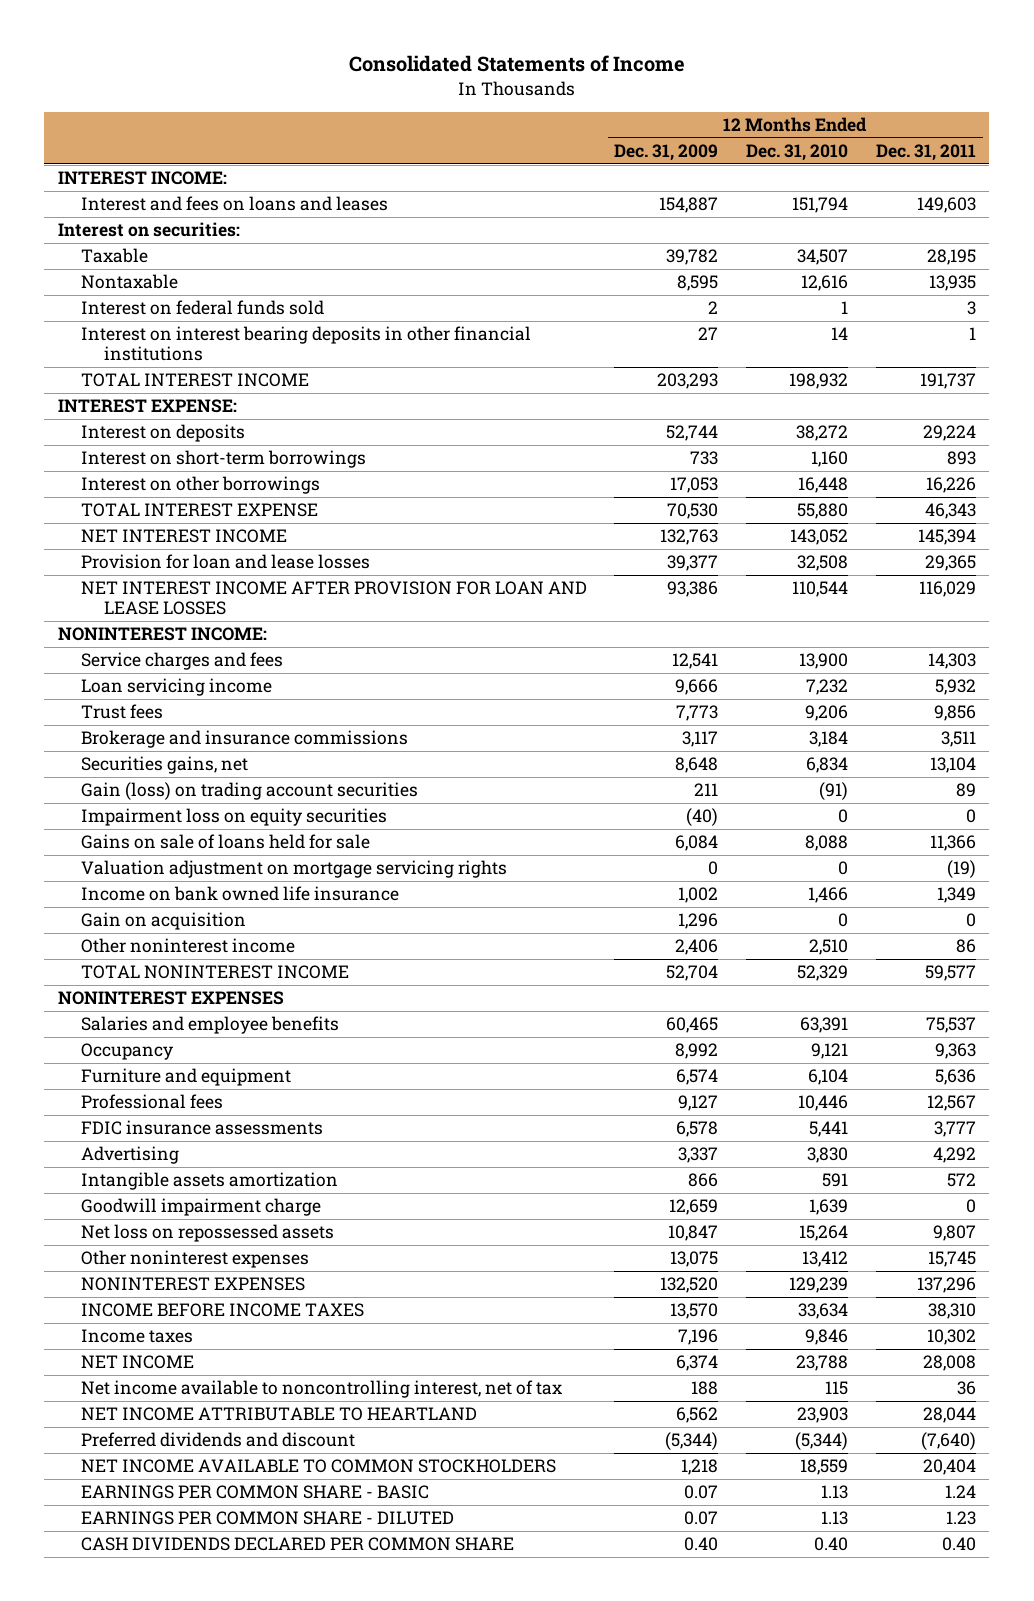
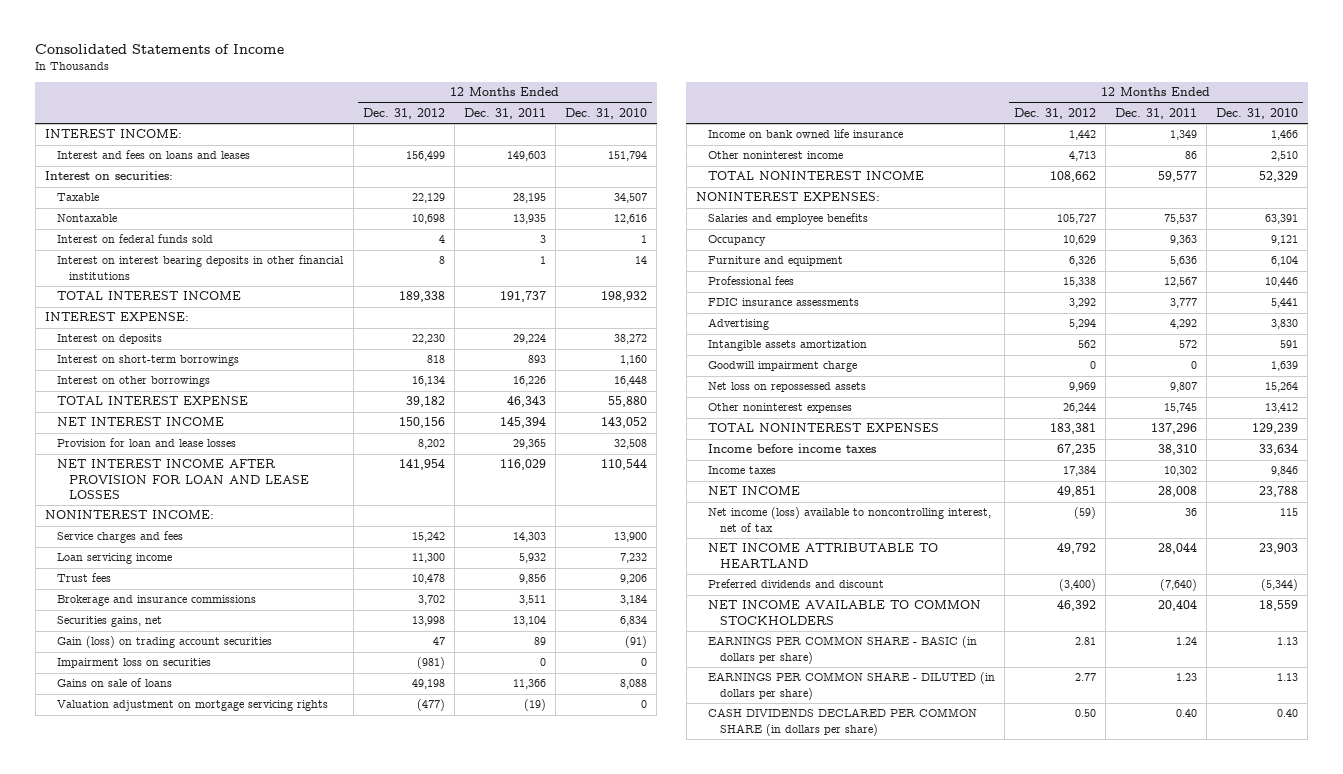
[614,144,719,162] Dec. 31, 2009 -> none
none -> [363,107,446,119] Dec. 31, 2012
[80,808,387,827] Impairment loss on equity securities -> [56,658,211,669] Impairment loss on securities
[80,834,370,850] Gains on sale of loans held for sale -> [56,678,172,688] Gains on sale of loans
[80,912,246,931] Gain on acquisition -> none
[58,991,285,1006] NONINTEREST EXPENSES -> [695,192,880,202] NONINTEREST EXPENSES:
[80,1277,305,1292] NONINTEREST EXPENSES -> [708,423,940,433] TOTAL NONINTEREST EXPENSES
[80,1303,364,1318] INCOME BEFORE INCOME TAXES -> [708,444,877,454] Income before income taxes
[80,1380,562,1399] Net income available to noncontrolling interest, net of tax -> [708,507,992,532] Net income (loss) available to noncontrolling interest, net of tax
[80,1485,429,1500] EARNINGS PER COMMON SHARE - BASIC -> [708,636,978,664] EARNINGS PER COMMON SHARE - BASIC (in dollars per share)
[80,1511,454,1526] EARNINGS PER COMMON SHARE - DILUTED -> [708,672,996,700] EARNINGS PER COMMON SHARE - DILUTED (in dollars per share)
[80,1537,514,1552] CASH DIVIDENDS DECLARED PER COMMON SHARE -> [708,708,978,736] CASH DIVIDENDS DECLARED PER COMMON SHARE (in dollars per share)

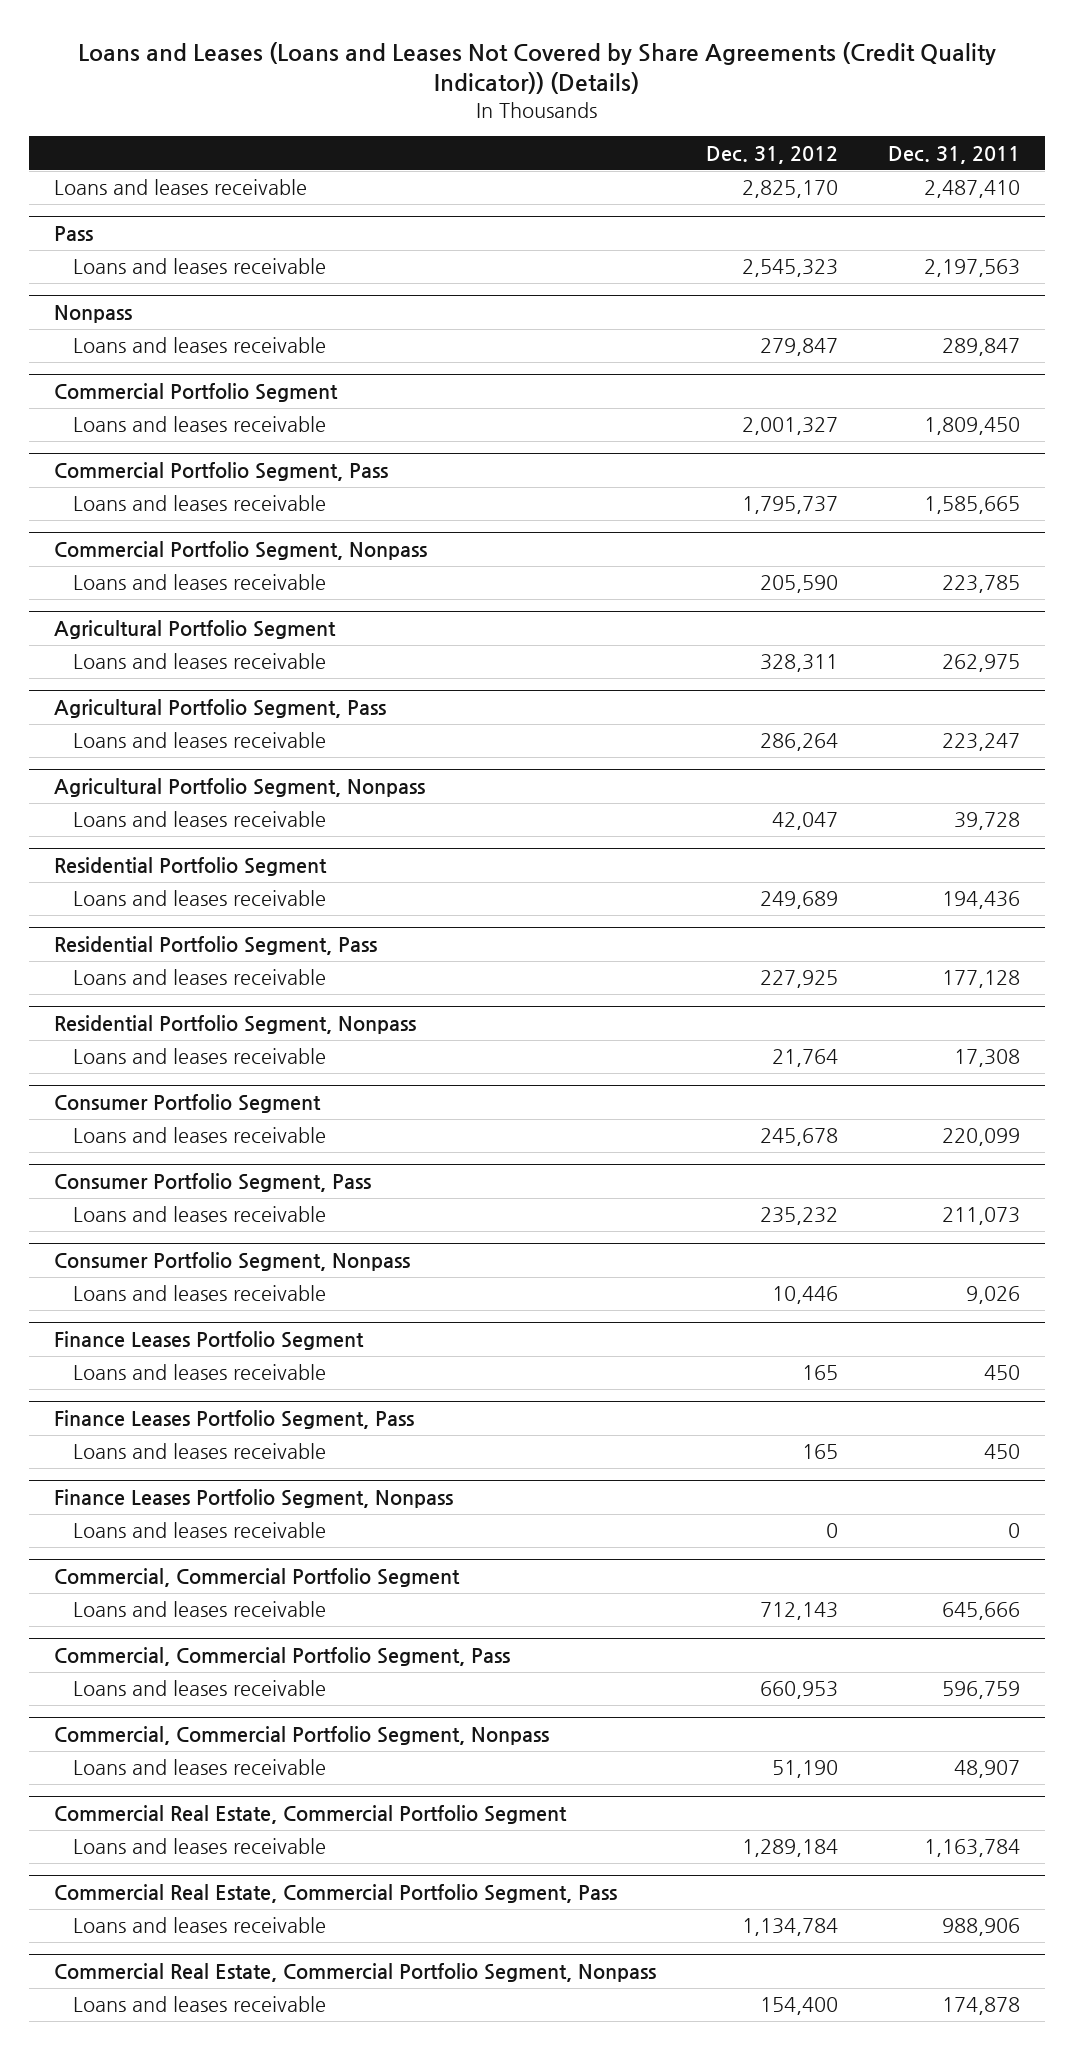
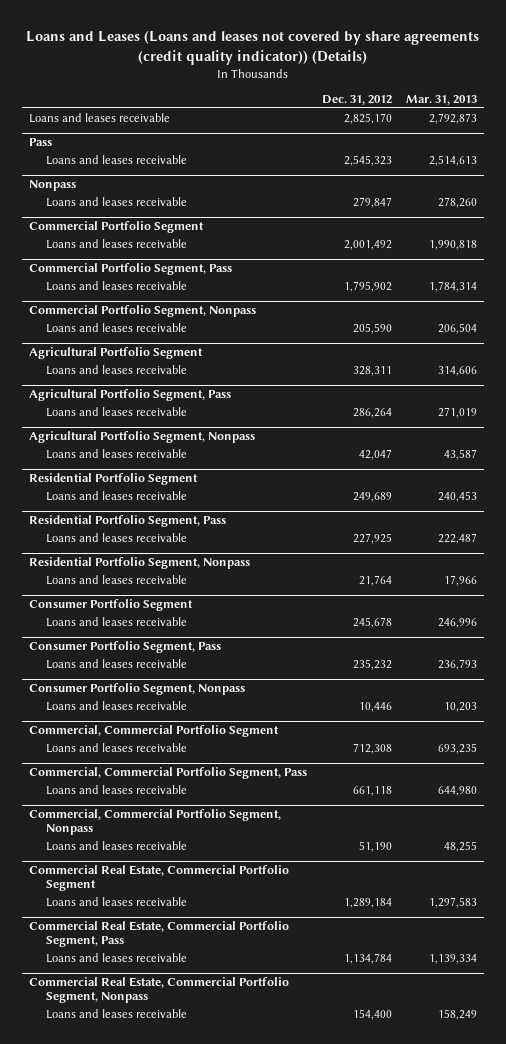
[77,41,996,95] Loans and Leases (Loans and Leases Not Covered by Share Agreements (Credit Quality Indicator)) (Details) -> [26,30,480,65] Loans and Leases (Loans and leases not covered by share agreements (credit quality indicator)) (Details)
[887,145,1020,164] Dec. 31, 2011 -> none
none -> [406,94,478,105] Mar. 31, 2013
[741,417,838,436] 2,001,327 -> [343,239,392,250] 2,001,492
[741,496,838,515] 1,795,737 -> [343,280,392,292] 1,795,902
[53,1331,364,1351] Finance Leases Portfolio Segment -> none
[72,1364,326,1381] Loans and leases receivable -> none
[53,1410,414,1430] Finance Leases Portfolio Segment, Pass -> none
[72,1443,326,1460] Loans and leases receivable -> none
[53,1489,453,1509] Finance Leases Portfolio Segment, Nonpass -> none
[72,1522,326,1539] Loans and leases receivable -> none
[759,1602,838,1621] 712,143 -> [352,742,392,754] 712,308
[759,1681,838,1700] 660,953 -> [352,785,392,796] 661,118

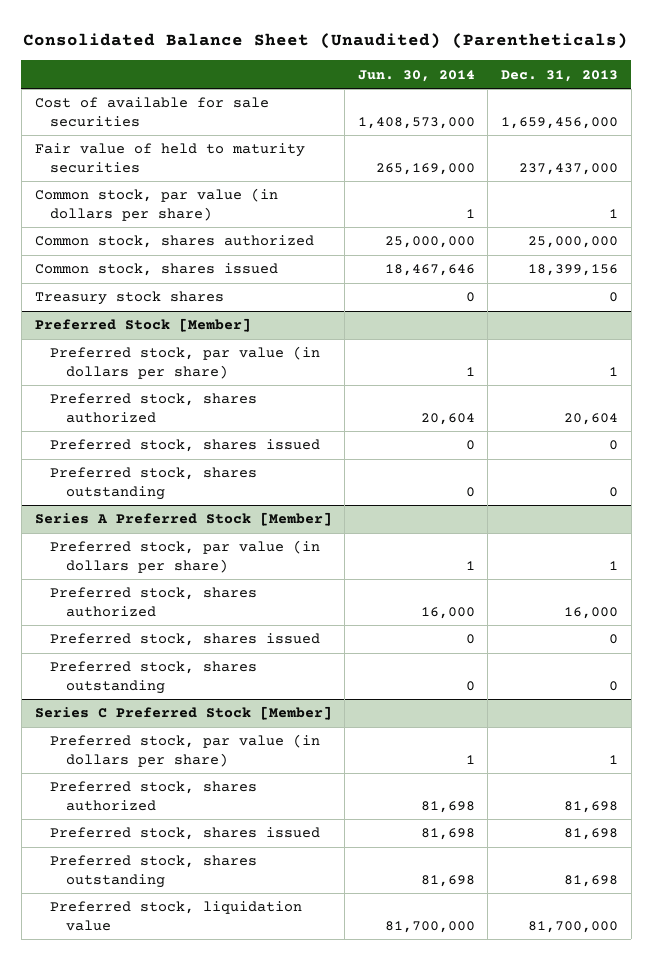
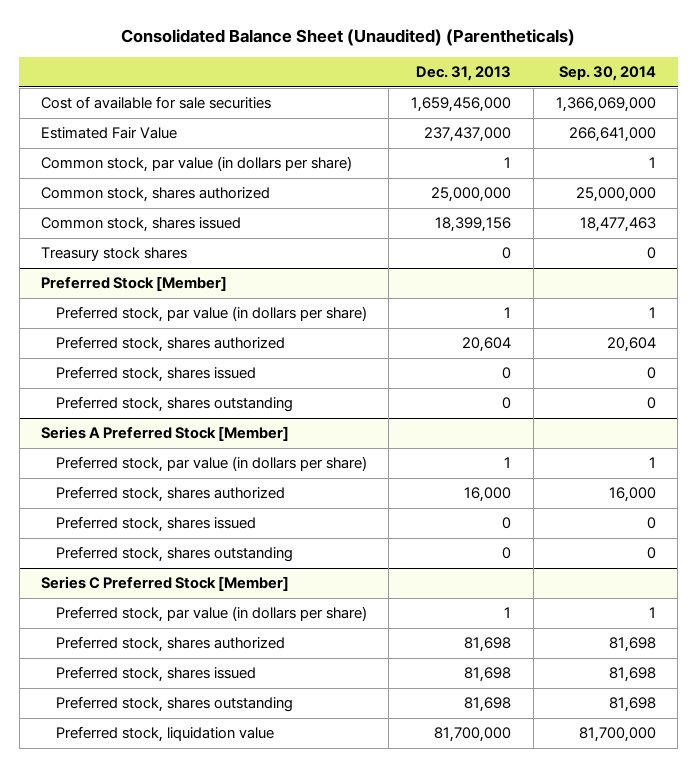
[357,69,475,82] Jun. 30, 2014 -> none
none -> [558,66,656,82] Sep. 30, 2014
[34,143,305,173] Fair value of held to maturity securities -> [41,127,178,140] Estimated Fair Value

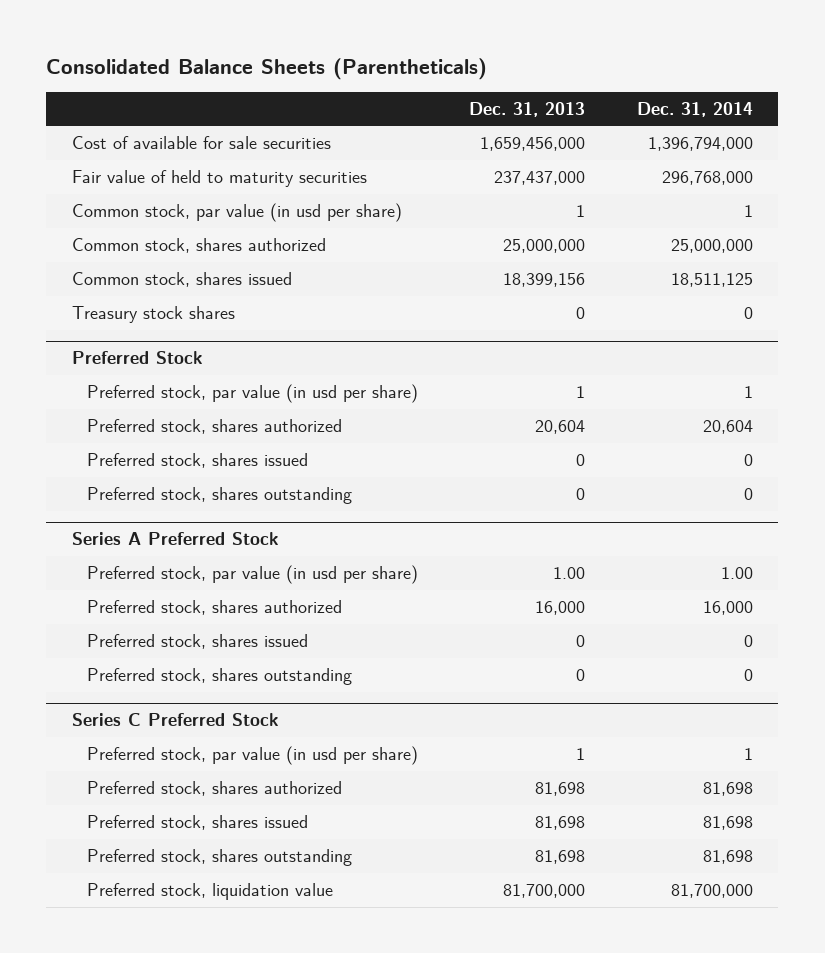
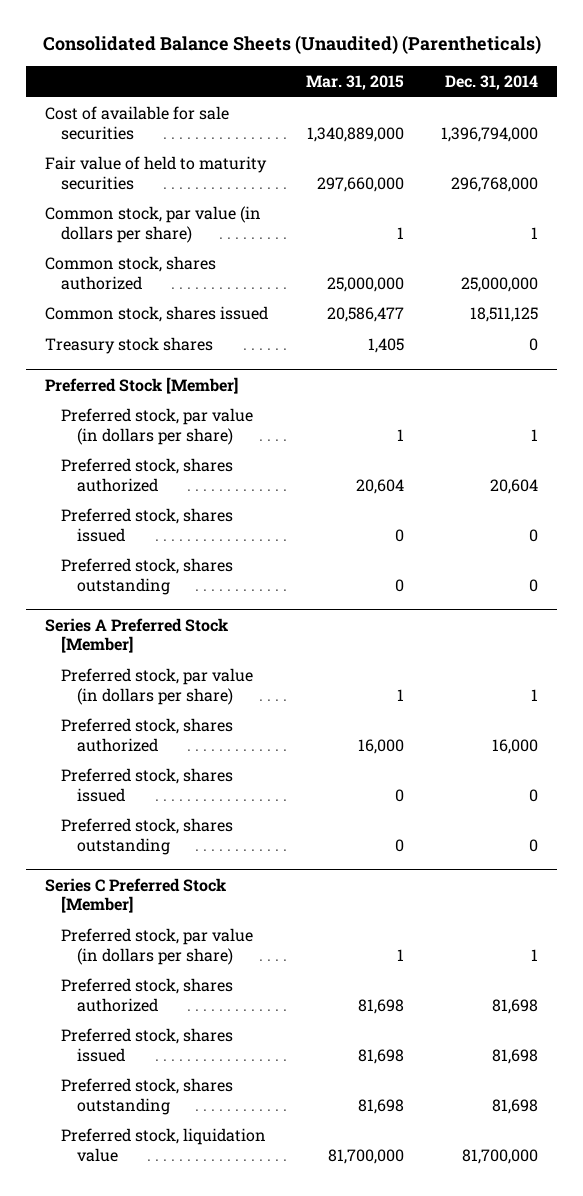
[46,57,488,80] Consolidated Balance Sheets (Parentheticals) -> [42,35,541,55] Consolidated Balance Sheets (Unaudited) (Parentheticals)
[469,101,586,117] Dec. 31, 2013 -> none
none -> [305,75,404,91] Mar. 31, 2015
[71,203,402,223] Common stock, par value (in usd per share) -> [44,205,261,243] Common stock, par value (in dollars per share)
[71,351,203,365] Preferred Stock -> [44,376,238,394] Preferred Stock [Member]
[87,384,419,404] Preferred stock, par value (in usd per share) -> [61,407,254,445] Preferred stock, par value (in dollars per share)
[71,532,279,546] Series A Preferred Stock -> [44,617,228,654] Series A Preferred Stock [Member]
[87,565,419,585] Preferred stock, par value (in usd per share) -> [61,667,254,705] Preferred stock, par value (in dollars per share)
[720,567,753,580] 1.00 -> [531,688,539,701] 1
[71,713,279,727] Series C Preferred Stock -> [44,877,226,914] Series C Preferred Stock [Member]
[87,746,419,766] Preferred stock, par value (in usd per share) -> [61,927,254,965] Preferred stock, par value (in dollars per share)

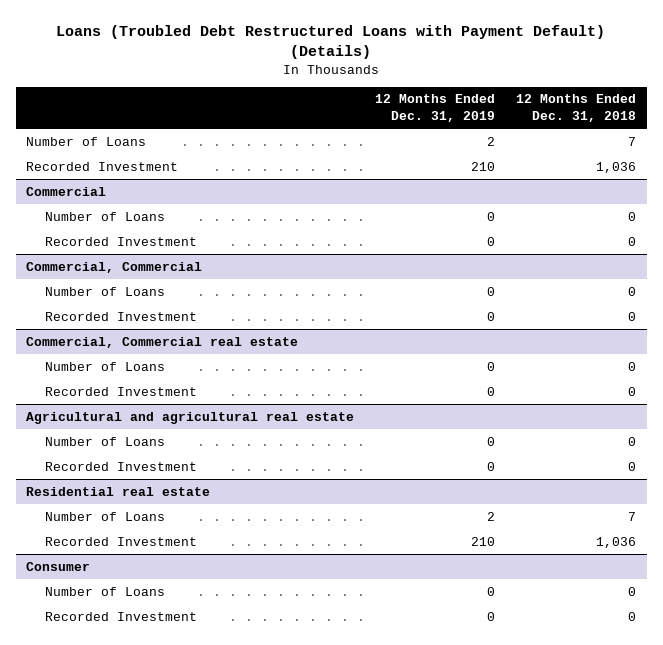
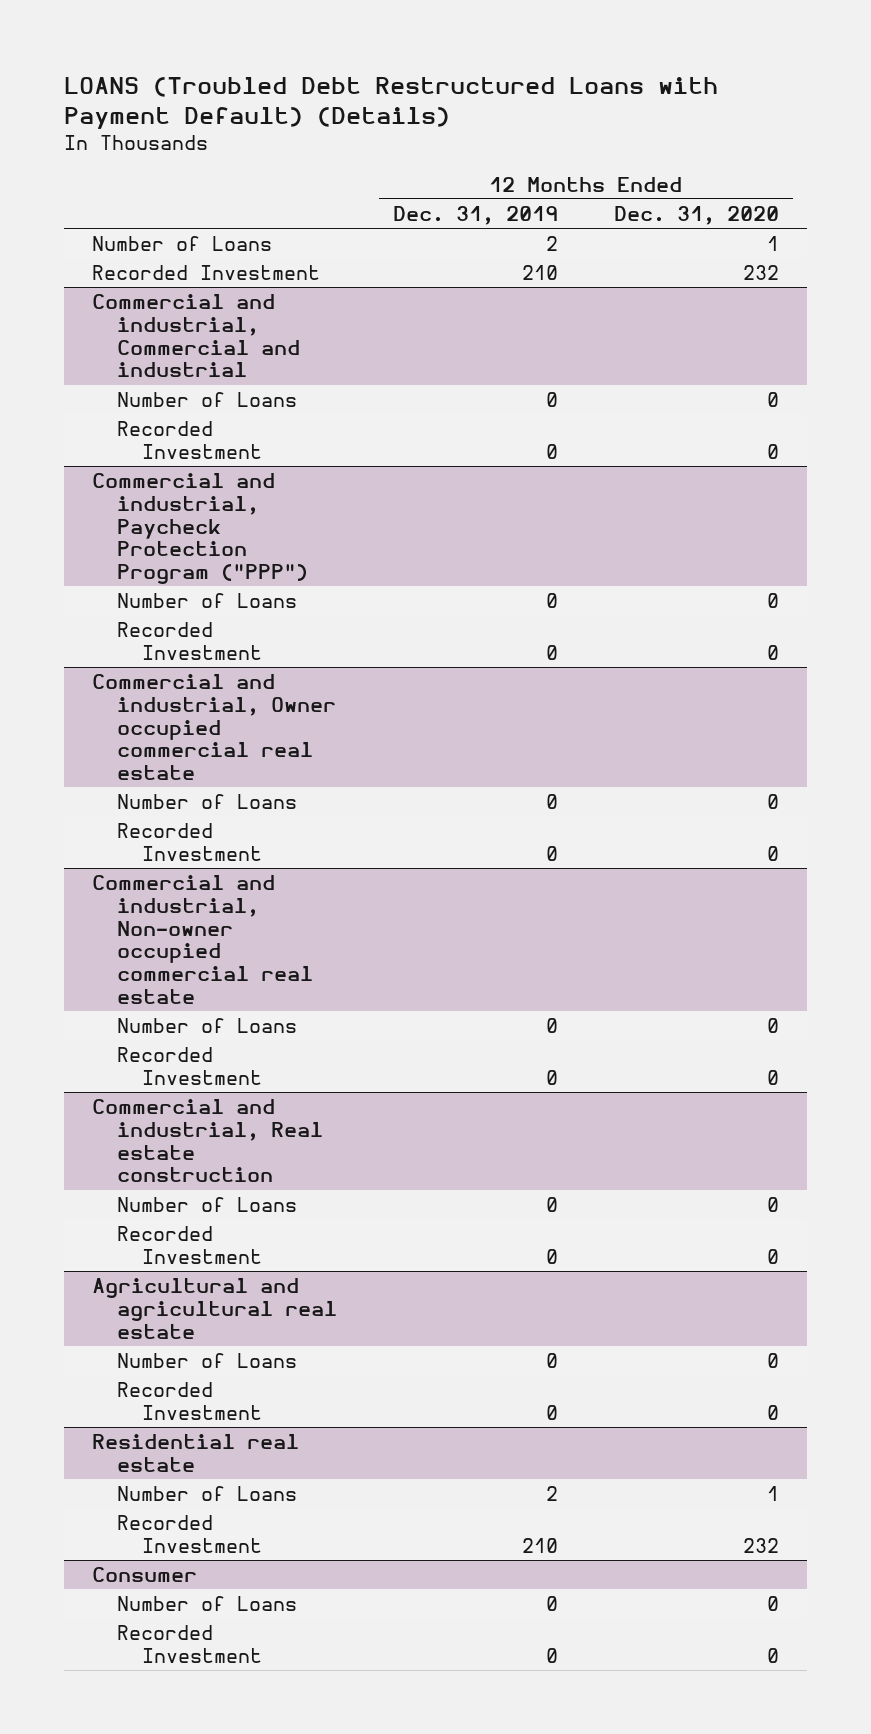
[56,25,606,60] Loans (Troubled Debt Restructured Loans with Payment Default) (Details) -> [64,77,719,130] LOANS (Troubled Debt Restructured Loans with Payment Default) (Details)
[516,94,637,123] 12 Months Ended Dec. 31, 2018 -> none
none -> [614,205,780,225] Dec. 31, 2020
[26,186,107,196] Commercial -> none
none -> [92,293,301,378] Commercial and industrial, Commercial and industrial
[26,261,203,273] Commercial, Commercial -> none
none -> [92,472,309,585] Commercial and industrial, Paycheck Protection Program ("PPP")
[26,336,299,348] Commercial, Commercial real estate -> none
none -> [92,673,337,781] Commercial and industrial, Owner occupied commercial real estate
none -> [92,874,314,1004] Commercial and industrial, Non-owner occupied commercial real estate
none -> [117,1017,298,1033] Number of Loans
none -> [117,1046,263,1085] Recorded Investment
none -> [92,1098,324,1183] Commercial and industrial, Real estate construction
none -> [117,1196,298,1212] Number of Loans
none -> [117,1225,263,1264] Recorded Investment

